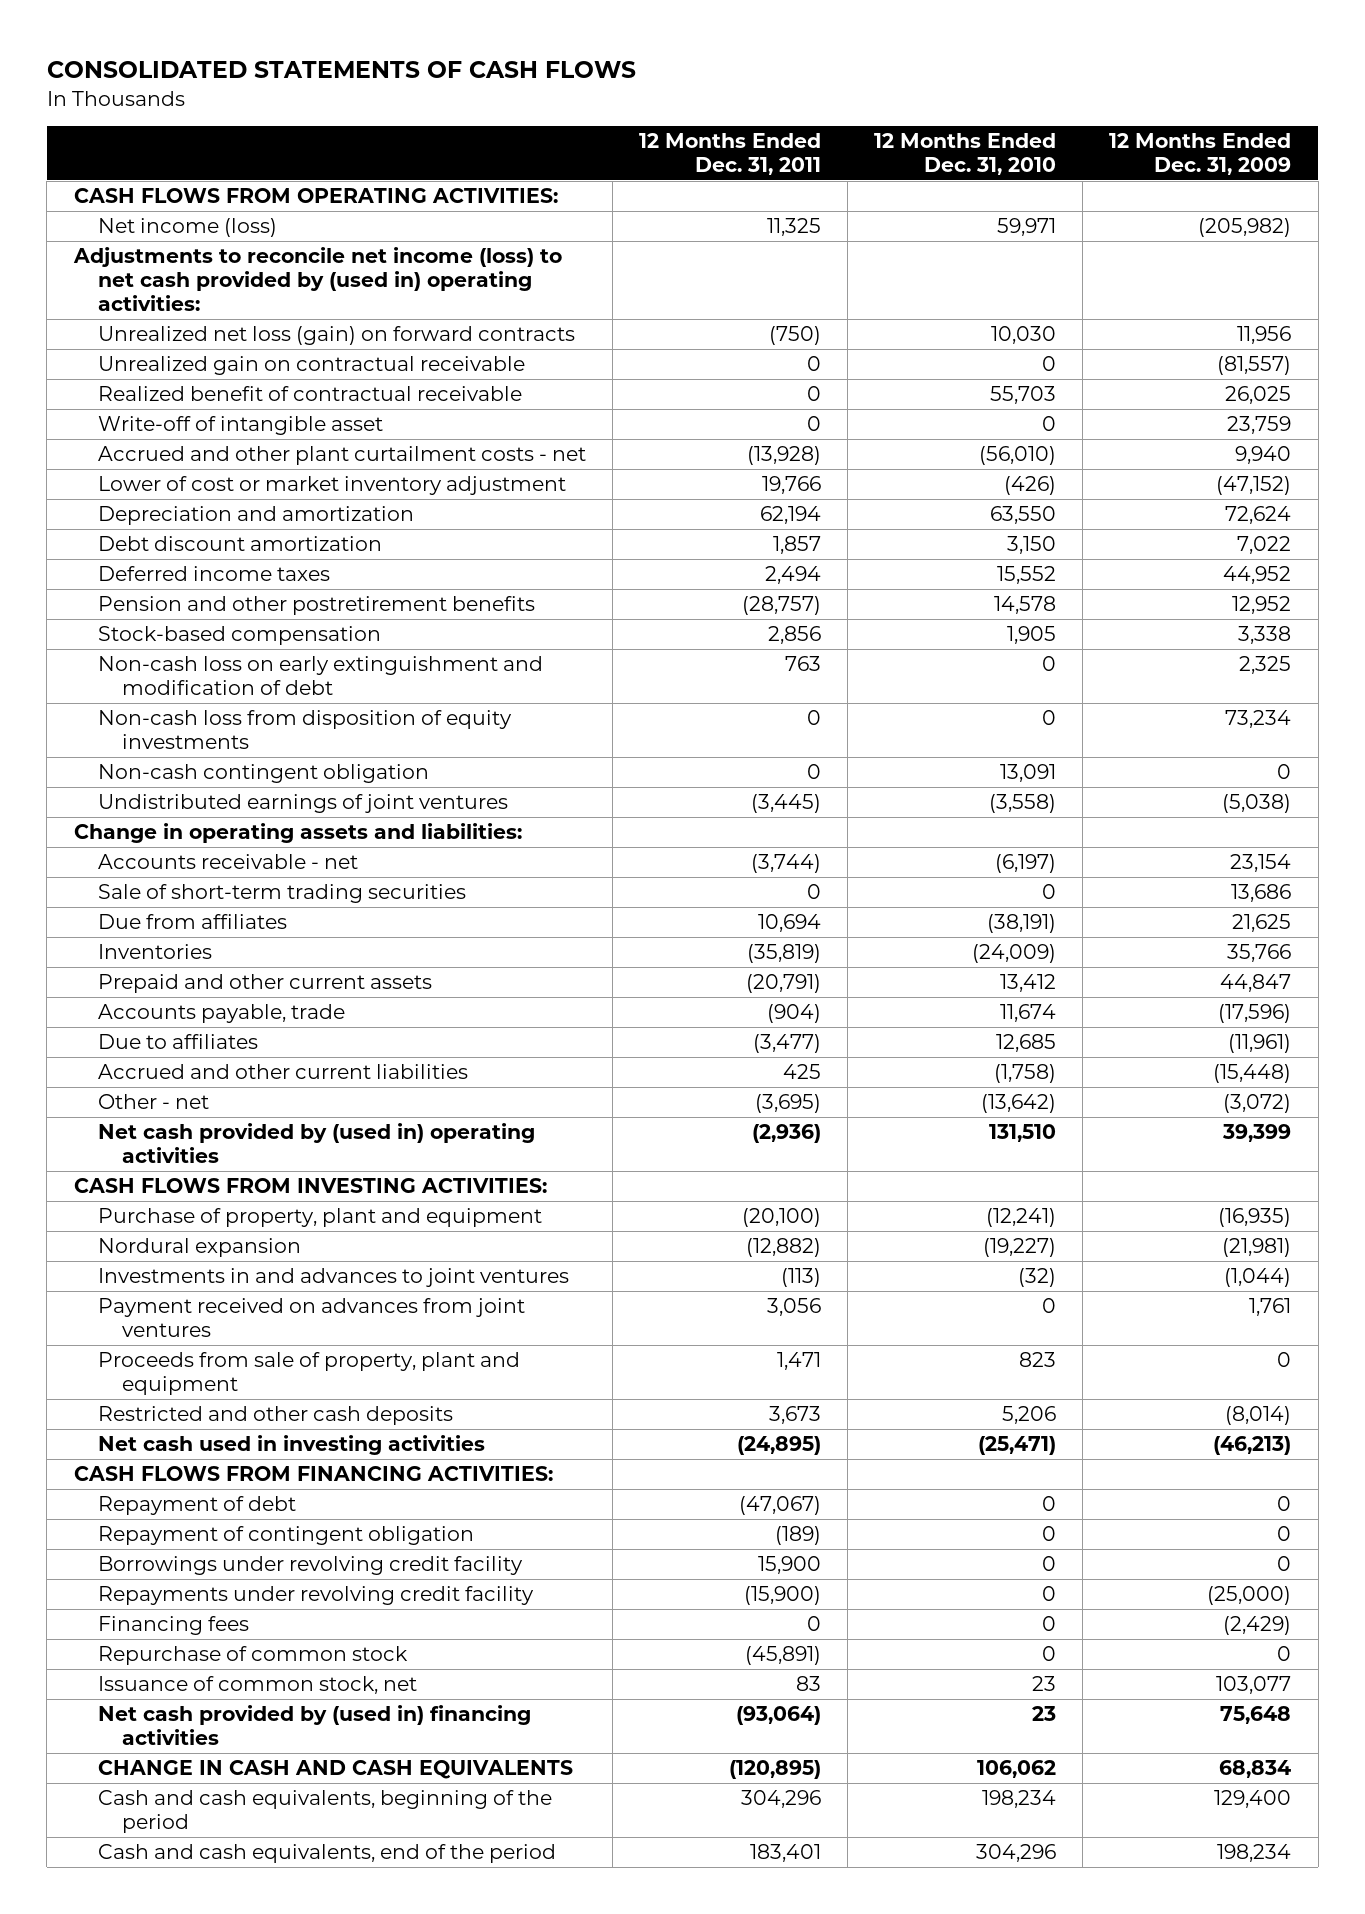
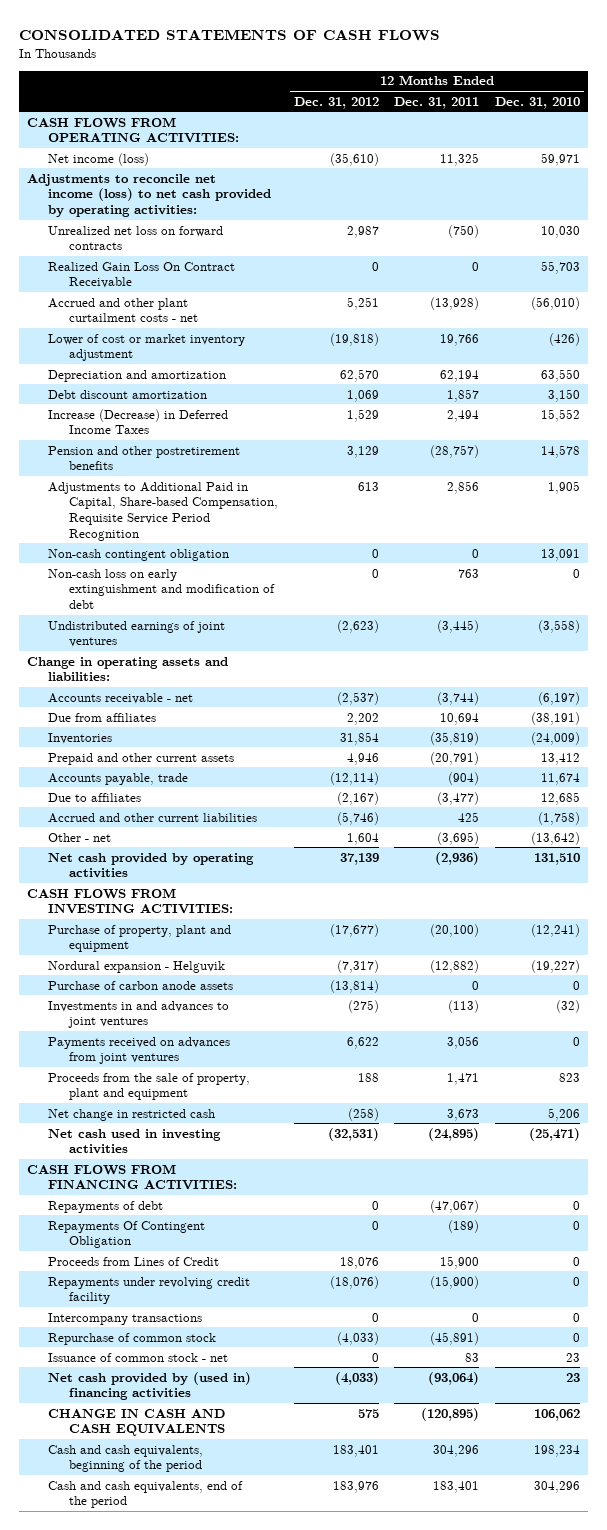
[1109,133,1292,176] 12 Months Ended Dec. 31, 2009 -> none
none -> [293,96,379,109] Dec. 31, 2012
[97,356,525,376] Unrealized gain on contractual receivable -> none
[97,416,383,436] Write-off of intangible asset -> none
[72,247,562,311] Adjustments to reconcile net income (loss) to net cash provided by (used in) operating activities: -> [27,173,271,218] Adjustments to reconcile net income (loss) to net cash provided by operating activities:
[97,326,575,346] Unrealized net loss (gain) on forward contracts -> [47,225,223,251] Unrealized net loss on forward contracts
[97,386,522,402] Realized benefit of contractual receivable -> [47,261,235,289] Realized Gain Loss On Contract Receivable
[97,566,330,582] Deferred income taxes -> [47,408,228,435] Increase (Decrease) in Deferred Income Taxes
[97,710,512,749] Non-cash loss from disposition of equity investments -> none
[97,626,381,646] Stock-based compensation -> [47,481,278,541] Adjustments to Additional Paid in Capital, Share-based Compensation, Requisite Service Period Recognition
[97,656,543,695] Non-cash loss on early extinguishment and modification of debt -> [47,568,275,610] Non-cash loss on early extinguishment and modification of debt
[97,884,466,904] Sale of short-term trading securities -> none
[97,1123,535,1163] Net cash provided by (used in) operating activities -> [47,852,254,879] Net cash provided by operating activities
[97,1238,301,1258] Nordural expansion -> [47,960,225,973] Nordural expansion - Helguvik
none -> [47,980,233,990] Purchase of carbon anode assets
[97,1298,525,1337] Payment received on advances from joint ventures -> [47,1036,230,1065] Payments received on advances from joint ventures
[97,1352,520,1395] Proceeds from sale of property, plant and equipment -> [47,1072,250,1101] Proceeds from the sale of property, plant and equipment
[97,1406,453,1426] Restricted and other cash deposits -> [47,1108,215,1121] Net change in restricted cash
[97,1496,296,1516] Repayment of debt -> [47,1200,163,1213] Repayments of debt
[97,1526,474,1546] Repayment of contingent obligation -> [47,1220,205,1249] Repayments Of Contingent Obligation
[97,1556,523,1576] Borrowings under revolving credit facility -> [47,1256,219,1266] Proceeds from Lines of Credit
[97,1616,249,1636] Financing fees -> none
none -> [47,1312,202,1325] Intercompany transactions
[97,1676,417,1695] Issuance of common stock, net -> [47,1352,228,1362] Issuance of common stock - net

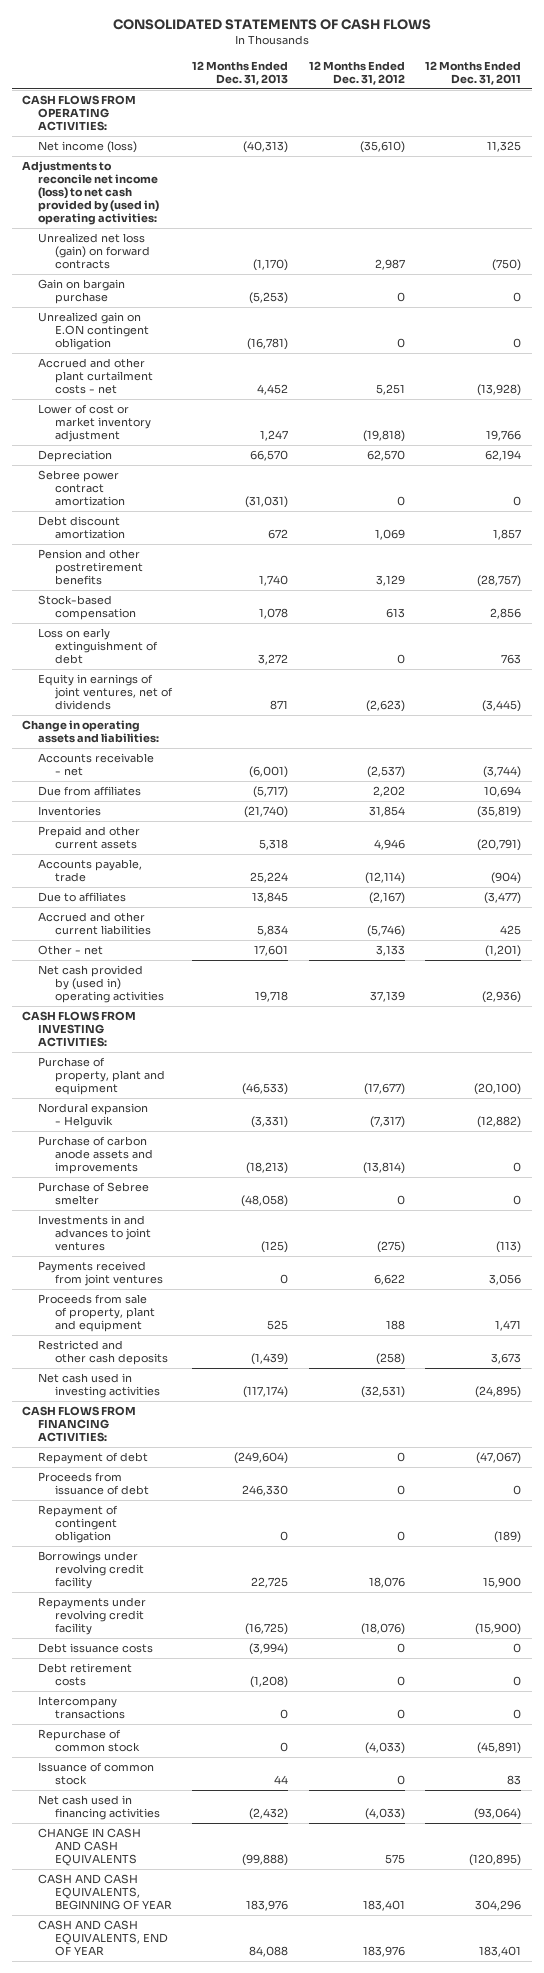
[495,96,581,109] Dec. 31, 2010 -> none
none -> [192,60,289,85] 12 Months Ended Dec. 31, 2013
[47,261,235,289] Realized Gain Loss On Contract Receivable -> none
[27,173,271,218] Adjustments to reconcile net income (loss) to net cash provided by operating activities: -> [22,161,160,225] Adjustments to reconcile net income (loss) to net cash provided by (used in) operating activities:
[47,225,223,251] Unrealized net loss on forward contracts -> [38,233,150,270] Unrealized net loss (gain) on forward contracts
none -> [38,279,126,305] Gain on bargain purchase
none -> [38,312,149,351] Unrealized gain on E.ON contingent obligation
[47,369,226,382] Depreciation and amortization -> [38,450,113,463] Depreciation
none -> [38,470,125,507] Sebree power contract amortization
[47,408,228,435] Increase (Decrease) in Deferred Income Taxes -> none
[47,548,229,561] Non-cash contingent obligation -> none
[47,481,278,541] Adjustments to Additional Paid in Capital, Share-based Compensation, Requisite Service Period Recognition -> [38,595,136,621] Stock-based compensation
[47,568,275,610] Non-cash loss on early extinguishment and modification of debt -> [38,628,158,665] Loss on early extinguishment of debt
[47,620,225,648] Undistributed earnings of joint ventures -> [38,674,173,711] Equity in earnings of joint ventures, net of dividends
[346,832,379,845] 1,604 -> [375,945,405,957] 3,133
[437,831,480,845] (3,695) -> [485,945,522,958] (1,201)
[47,852,254,879] Net cash provided by operating activities -> [38,965,164,1004] Net cash provided by (used in) operating activities
[47,980,233,990] Purchase of carbon anode assets -> [38,1136,153,1175] Purchase of carbon anode assets and improvements
none -> [38,1182,150,1206] Purchase of Sebree smelter
[47,1036,230,1065] Payments received on advances from joint ventures -> [38,1261,163,1287] Payments received from joint ventures
[47,1072,250,1101] Proceeds from the sale of property, plant and equipment -> [38,1294,155,1333] Proceeds from sale of property, plant and equipment
[47,1108,215,1121] Net change in restricted cash -> [38,1340,168,1366] Restricted and other cash deposits
[47,1200,163,1213] Repayments of debt -> [38,1452,149,1465] Repayment of debt
none -> [38,1472,149,1496] Proceeds from issuance of debt
[47,1220,205,1249] Repayments Of Contingent Obligation -> [38,1505,119,1544] Repayment of contingent obligation
[47,1256,219,1266] Proceeds from Lines of Credit -> [38,1551,144,1590] Borrowings under revolving credit facility
none -> [38,1643,154,1654] Debt issuance costs
none -> [38,1663,133,1687] Debt retirement costs
[47,1352,228,1362] Issuance of common stock - net -> [38,1762,155,1786] Issuance of common stock
[47,1371,251,1401] Net cash provided by (used in) financing activities -> [38,1795,160,1821] Net cash used in financing activities
[47,1444,203,1473] Cash and cash equivalents, beginning of the period -> [38,1874,172,1911] CASH AND CASH EQUIVALENTS, BEGINNING OF YEAR
[47,1480,243,1509] Cash and cash equivalents, end of the period -> [38,1920,168,1957] CASH AND CASH EQUIVALENTS, END OF YEAR

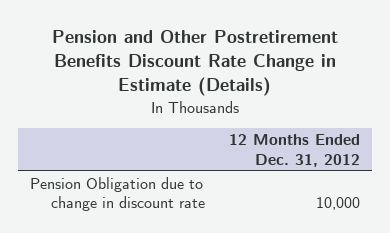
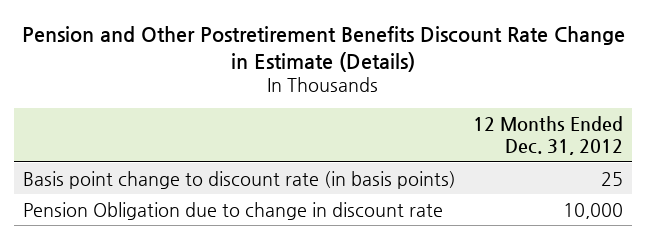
none -> [22,170,456,189] Basis point change to discount rate (in basis points)

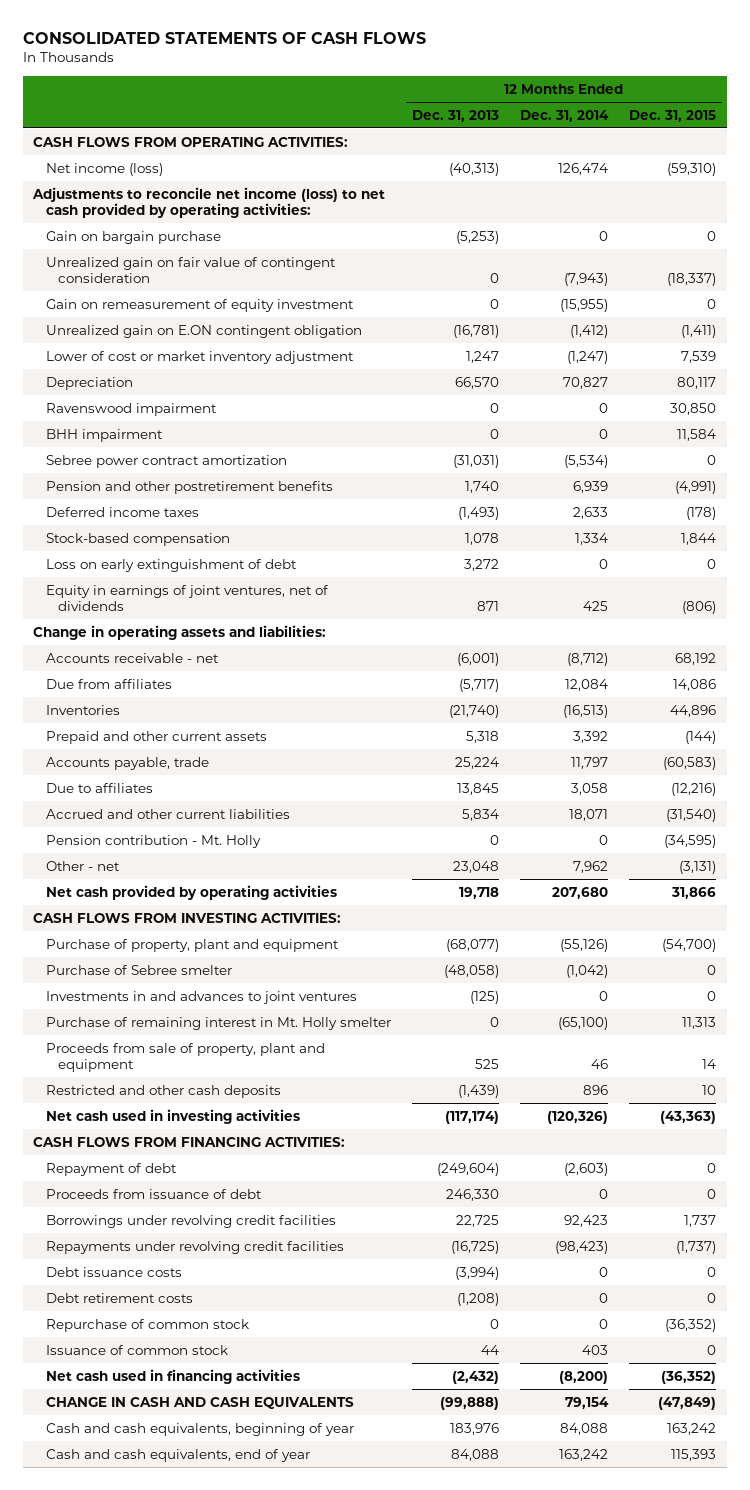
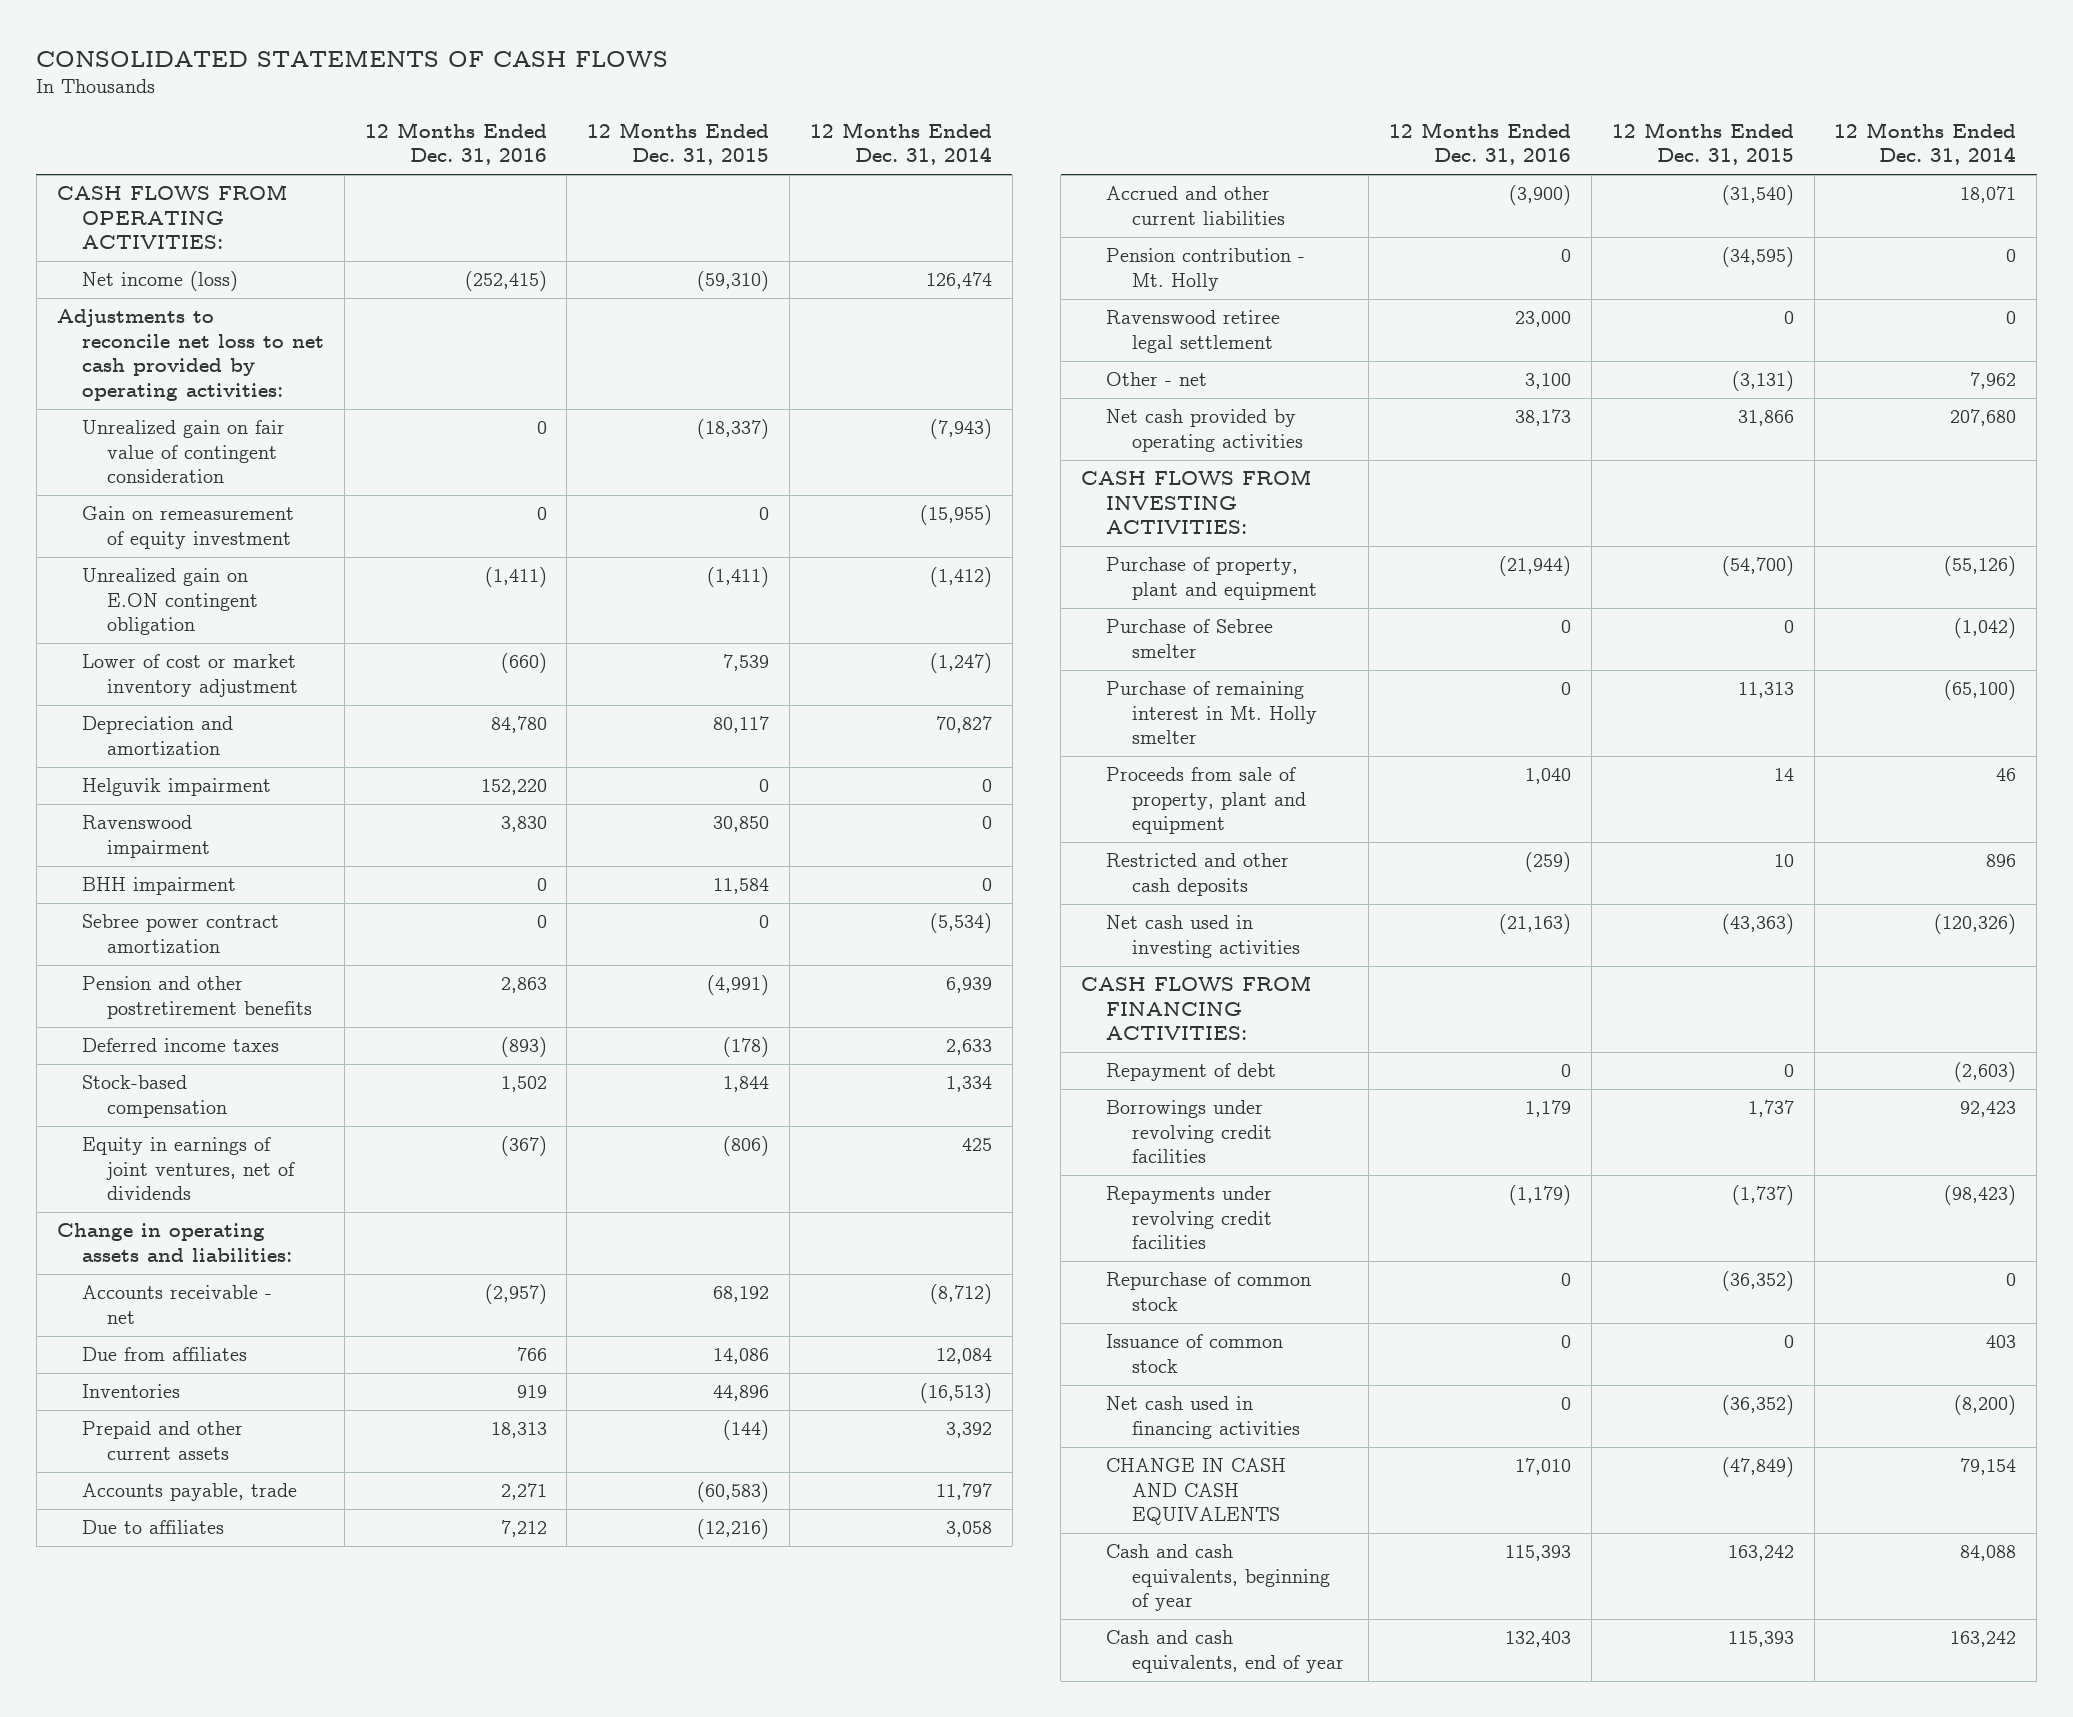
[411,109,499,122] Dec. 31, 2013 -> none
none -> [364,121,547,166] 12 Months Ended Dec. 31, 2016
[45,230,221,244] Gain on bargain purchase -> none
[32,186,386,219] Adjustments to reconcile net income (loss) to net cash provided by operating activities: -> [56,309,324,401] Adjustments to reconcile net loss to net cash provided by operating activities:
[45,376,133,390] Depreciation -> [81,716,233,756] Depreciation and amortization
none -> [81,778,271,797] Helguvik impairment
[45,558,297,572] Loss on early extinguishment of debt -> none
none -> [1106,310,1281,353] Ravenswood retiree legal settlement
[45,990,357,1004] Investments in and advances to joint ventures -> none
[45,1188,262,1199] Proceeds from issuance of debt -> none
[45,1266,182,1277] Debt issuance costs -> none
[45,1292,193,1303] Debt retirement costs -> none

